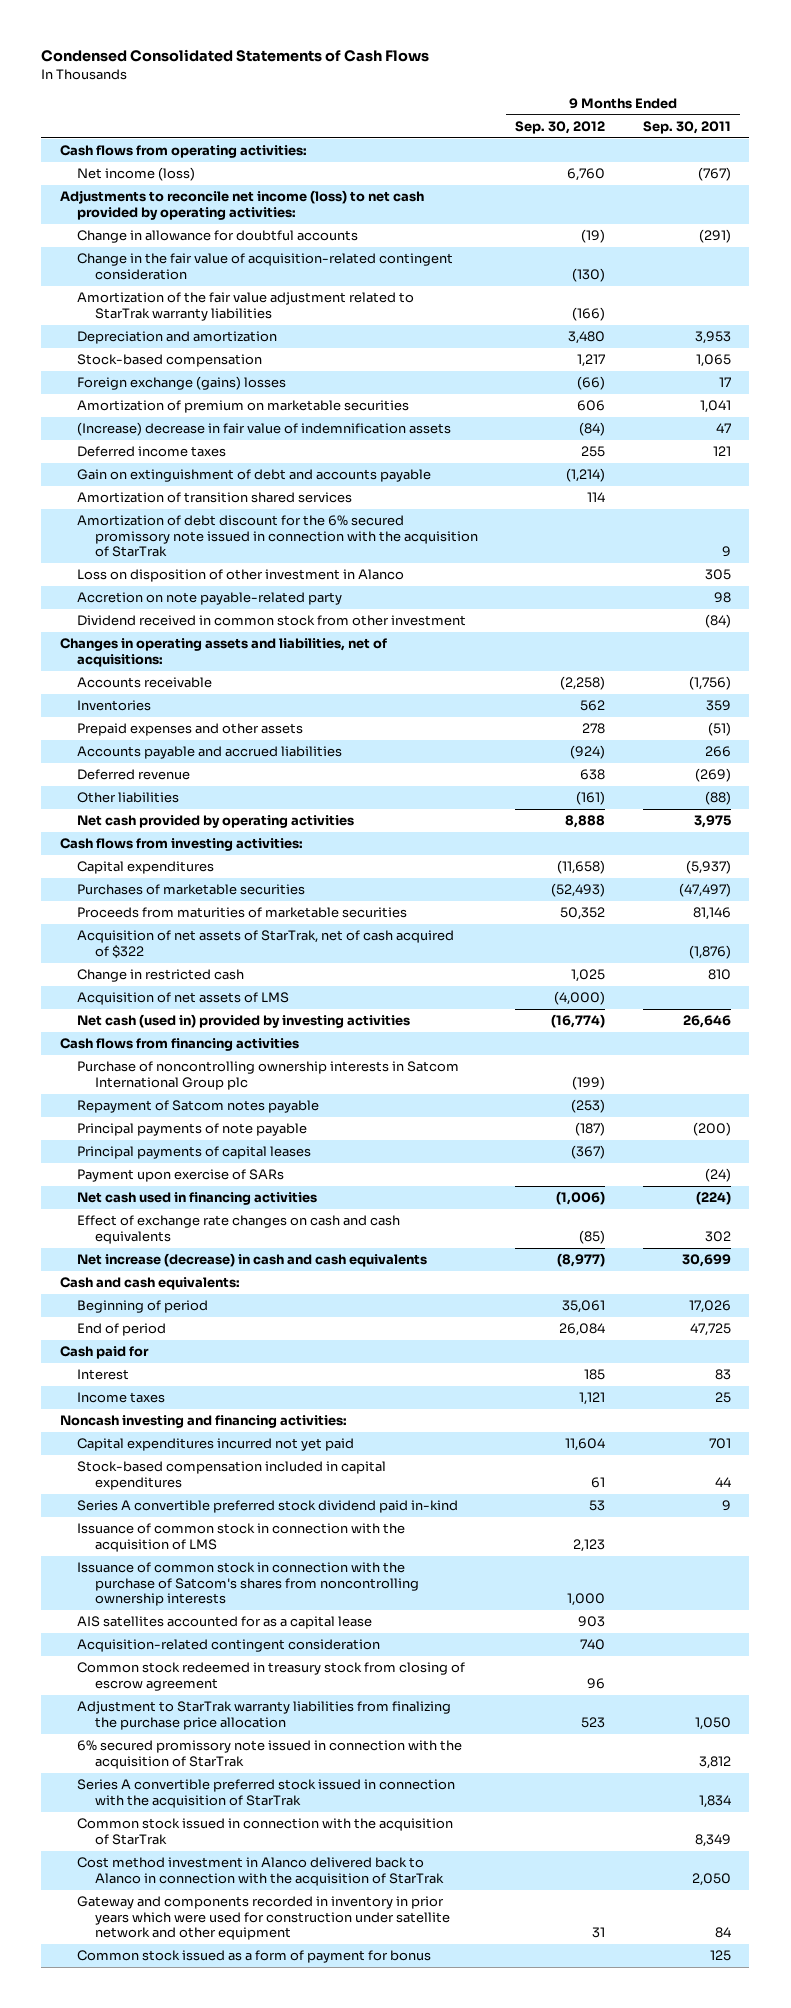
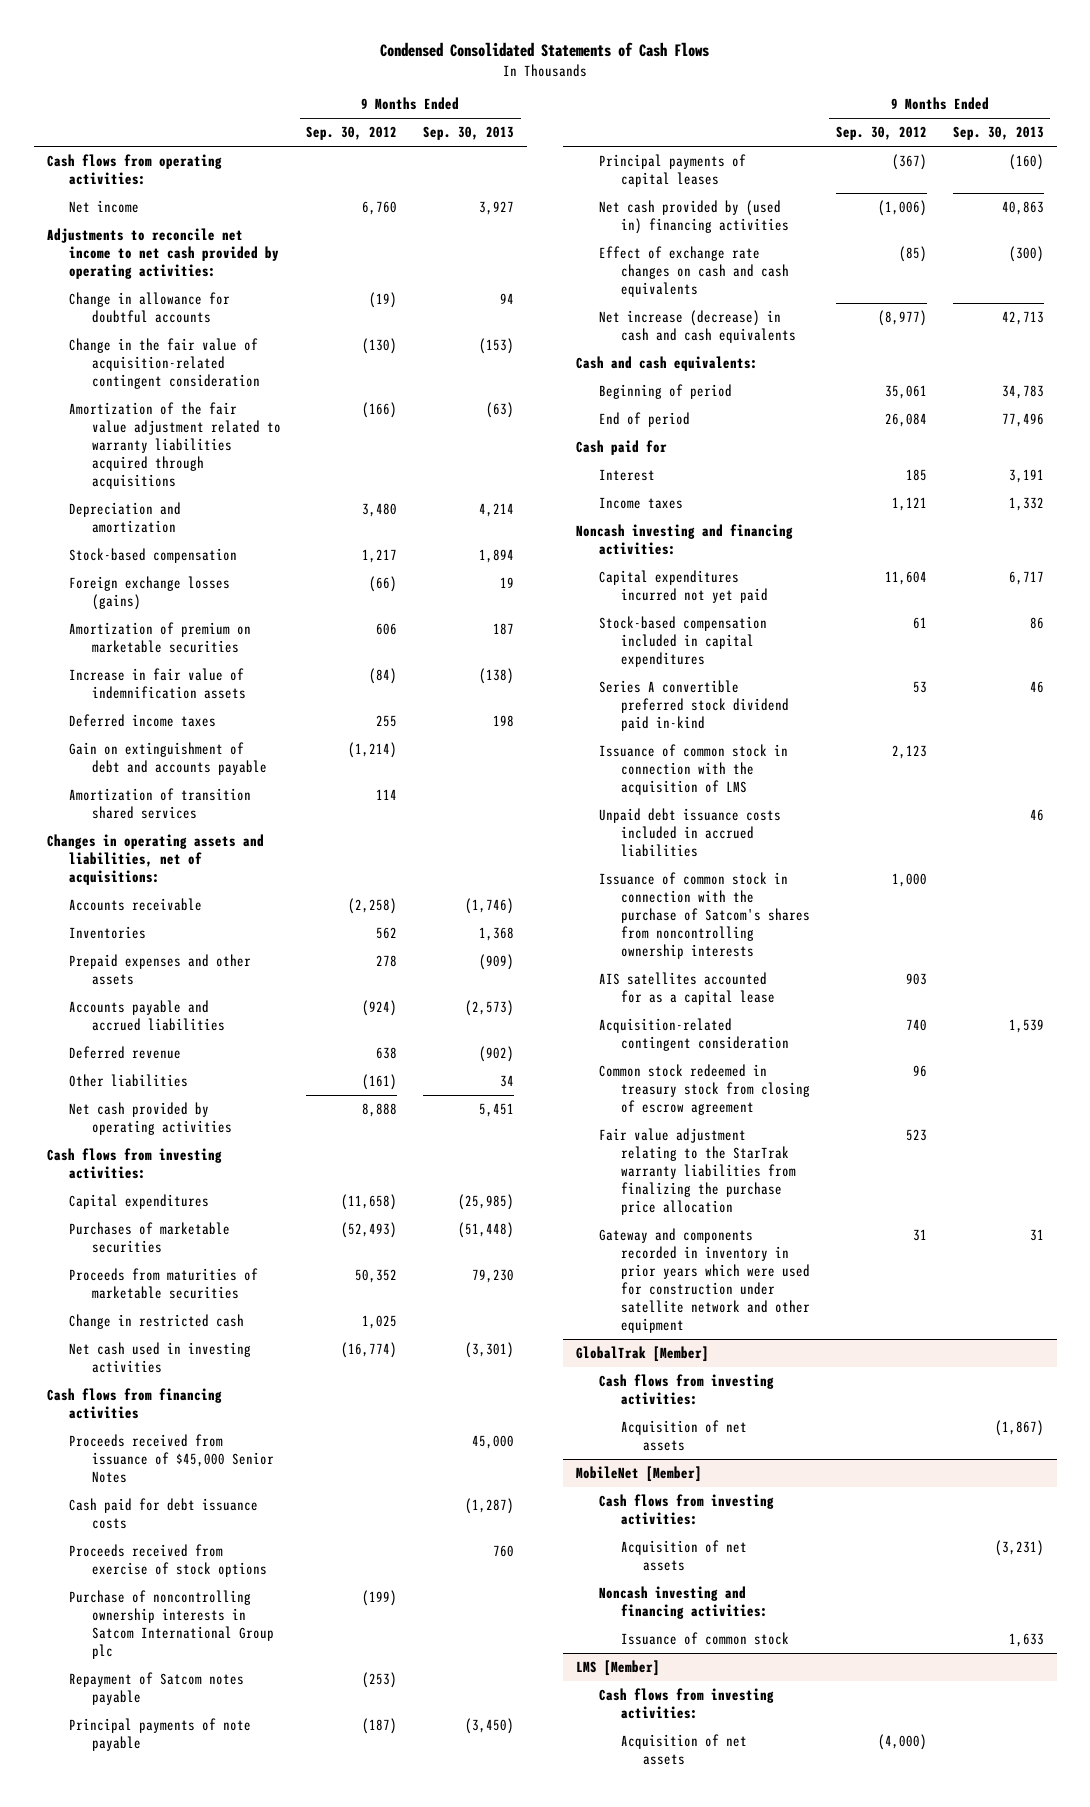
[642,120,731,134] Sep. 30, 2011 -> none
none -> [423,126,515,141] Sep. 30, 2013
[77,167,196,182] Net income (loss) -> [69,200,140,214] Net income
[60,190,425,220] Adjustments to reconcile net income (loss) to net cash provided by operating activities: -> [46,228,280,280] Adjustments to reconcile net income to net cash provided by operating activities:
[77,292,415,321] Amortization of the fair value adjustment related to StarTrak warranty liabilities -> [69,402,281,490] Amortization of the fair value adjustment related to warranty liabilities acquired through acquisitions
[77,376,287,391] Foreign exchange (gains) losses -> [69,576,231,611] Foreign exchange losses (gains)
[77,422,452,437] (Increase) decrease in fair value of indemnification assets -> [69,668,246,700] Increase in fair value of indemnification assets
[77,515,478,558] Amortization of debt discount for the 6% secured promissory note issued in connection with the acquisition of StarTrak -> none
[77,569,405,583] Loss on disposition of other investment in Alanco -> none
[77,592,343,606] Accretion on note payable-related party -> none
[77,615,467,627] Dividend received in common stock from other investment -> none
[77,930,455,958] Acquisition of net assets of StarTrak, net of cash acquired of $322 -> none
[77,992,290,1006] Acquisition of net assets of LMS -> none
[77,1014,411,1029] Net cash (used in) provided by investing activities -> [69,1342,252,1374] Net cash used in investing activities
none -> [69,1434,274,1484] Proceeds received from issuance of $45,000 Senior Notes
none -> [69,1498,259,1530] Cash paid for debt issuance costs
none -> [69,1544,267,1578] Proceeds received from exercise of stock options
[77,1169,285,1183] Payment upon exercise of SARs -> none
[77,1192,318,1206] Net cash used in financing activities -> [598,200,789,235] Net cash provided by (used in) financing activities
none -> [598,808,781,858] Unpaid debt issuance costs included in accrued liabilities
[77,1740,463,1769] 6% secured promissory note issued in connection with the acquisition of StarTrak -> none
[77,1779,456,1808] Series A convertible preferred stock issued in connection with the acquisition of StarTrak -> none
[77,1818,454,1845] Common stock issued in connection with the acquisition of StarTrak -> none
[77,1857,444,1886] Cost method investment in Alanco delivered back to Alanco in connection with the acquisition of StarTrak -> none
[77,1701,452,1730] Adjustment to StarTrak warranty liabilities from finalizing the purchase price allocation -> [598,1128,796,1216] Fair value adjustment relating to the StarTrak warranty liabilities from finalizing the purchase price allocation
[77,1950,432,1964] Common stock issued as a form of payment for bonus -> none
none -> [576,1346,710,1363] GlobalTrak [Member]
none -> [598,1374,774,1406] Cash flows from investing activities:
none -> [620,1420,747,1452] Acquisition of net assets
none -> [576,1466,703,1483] MobileNet [Member]
none -> [598,1494,774,1526] Cash flows from investing activities:
none -> [620,1540,747,1572] Acquisition of net assets
none -> [598,1586,768,1620] Noncash investing and financing activities:
none -> [620,1632,789,1646] Issuance of common stock
none -> [576,1660,661,1677] LMS [Member]
none -> [598,1688,774,1720] Cash flows from investing activities:
none -> [620,1734,747,1766] Acquisition of net assets

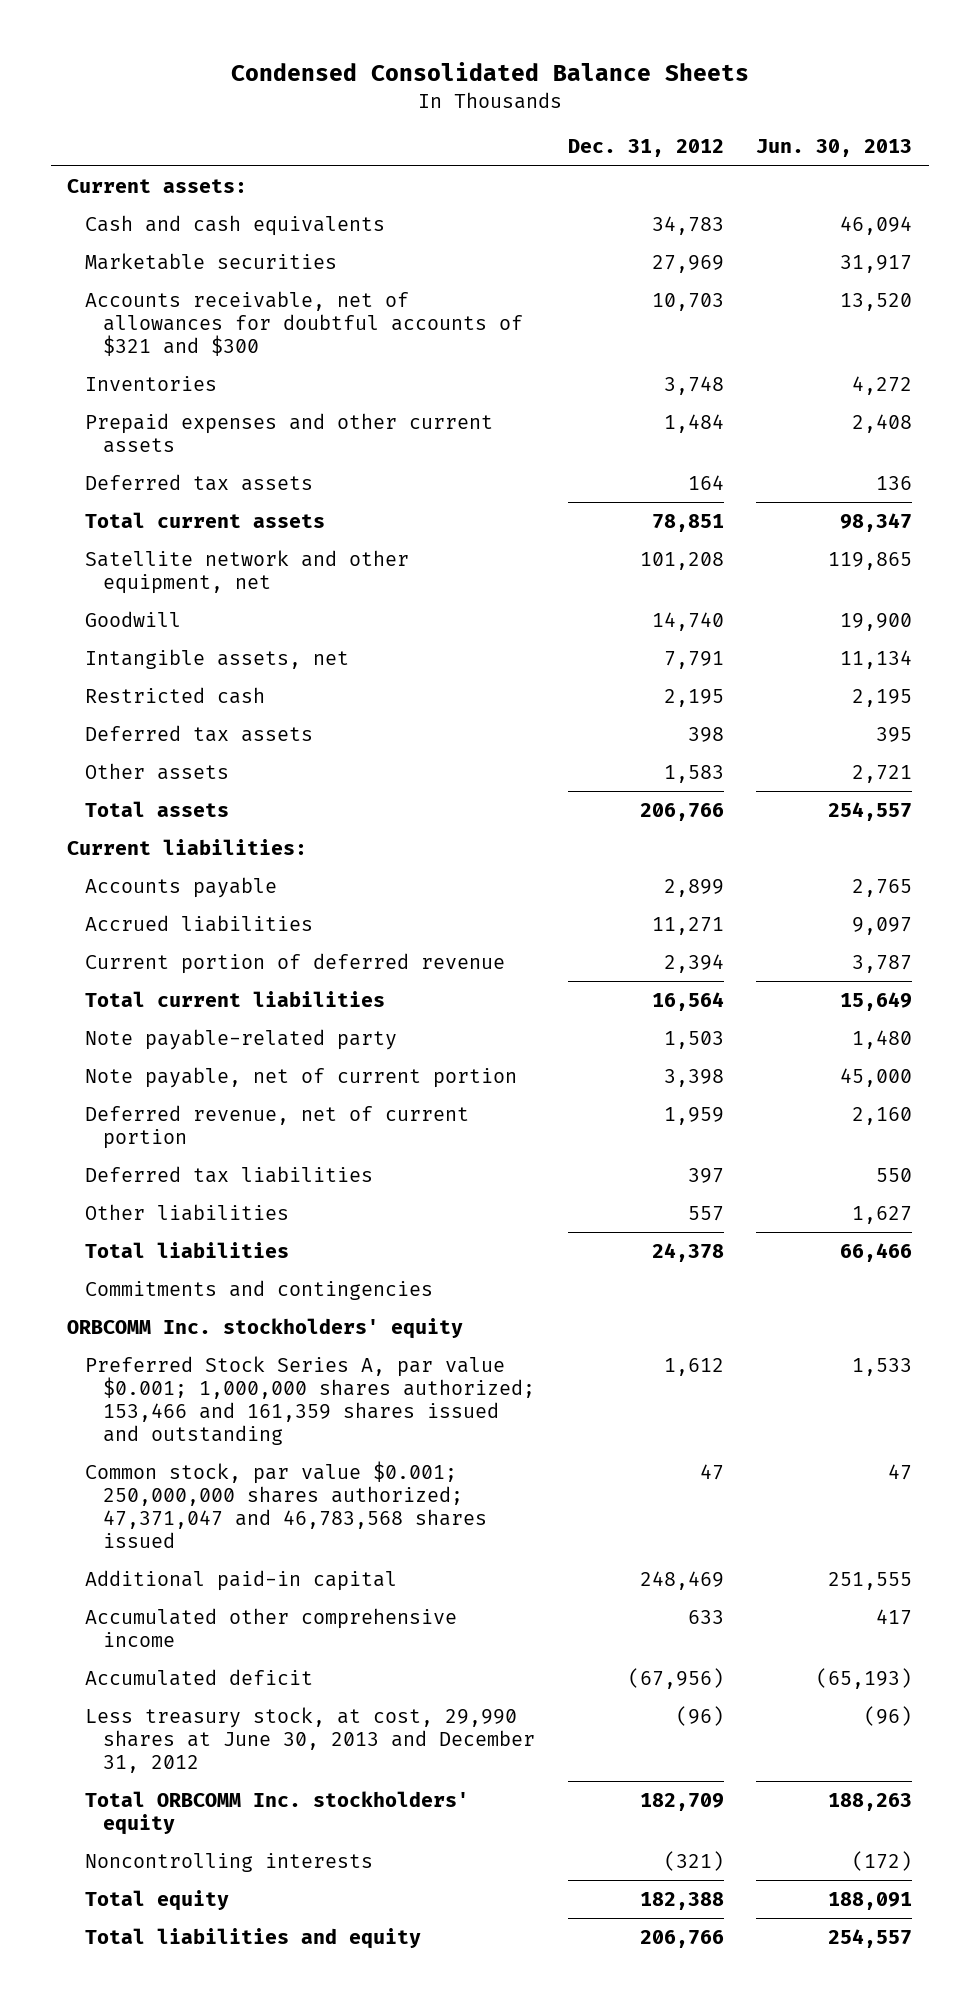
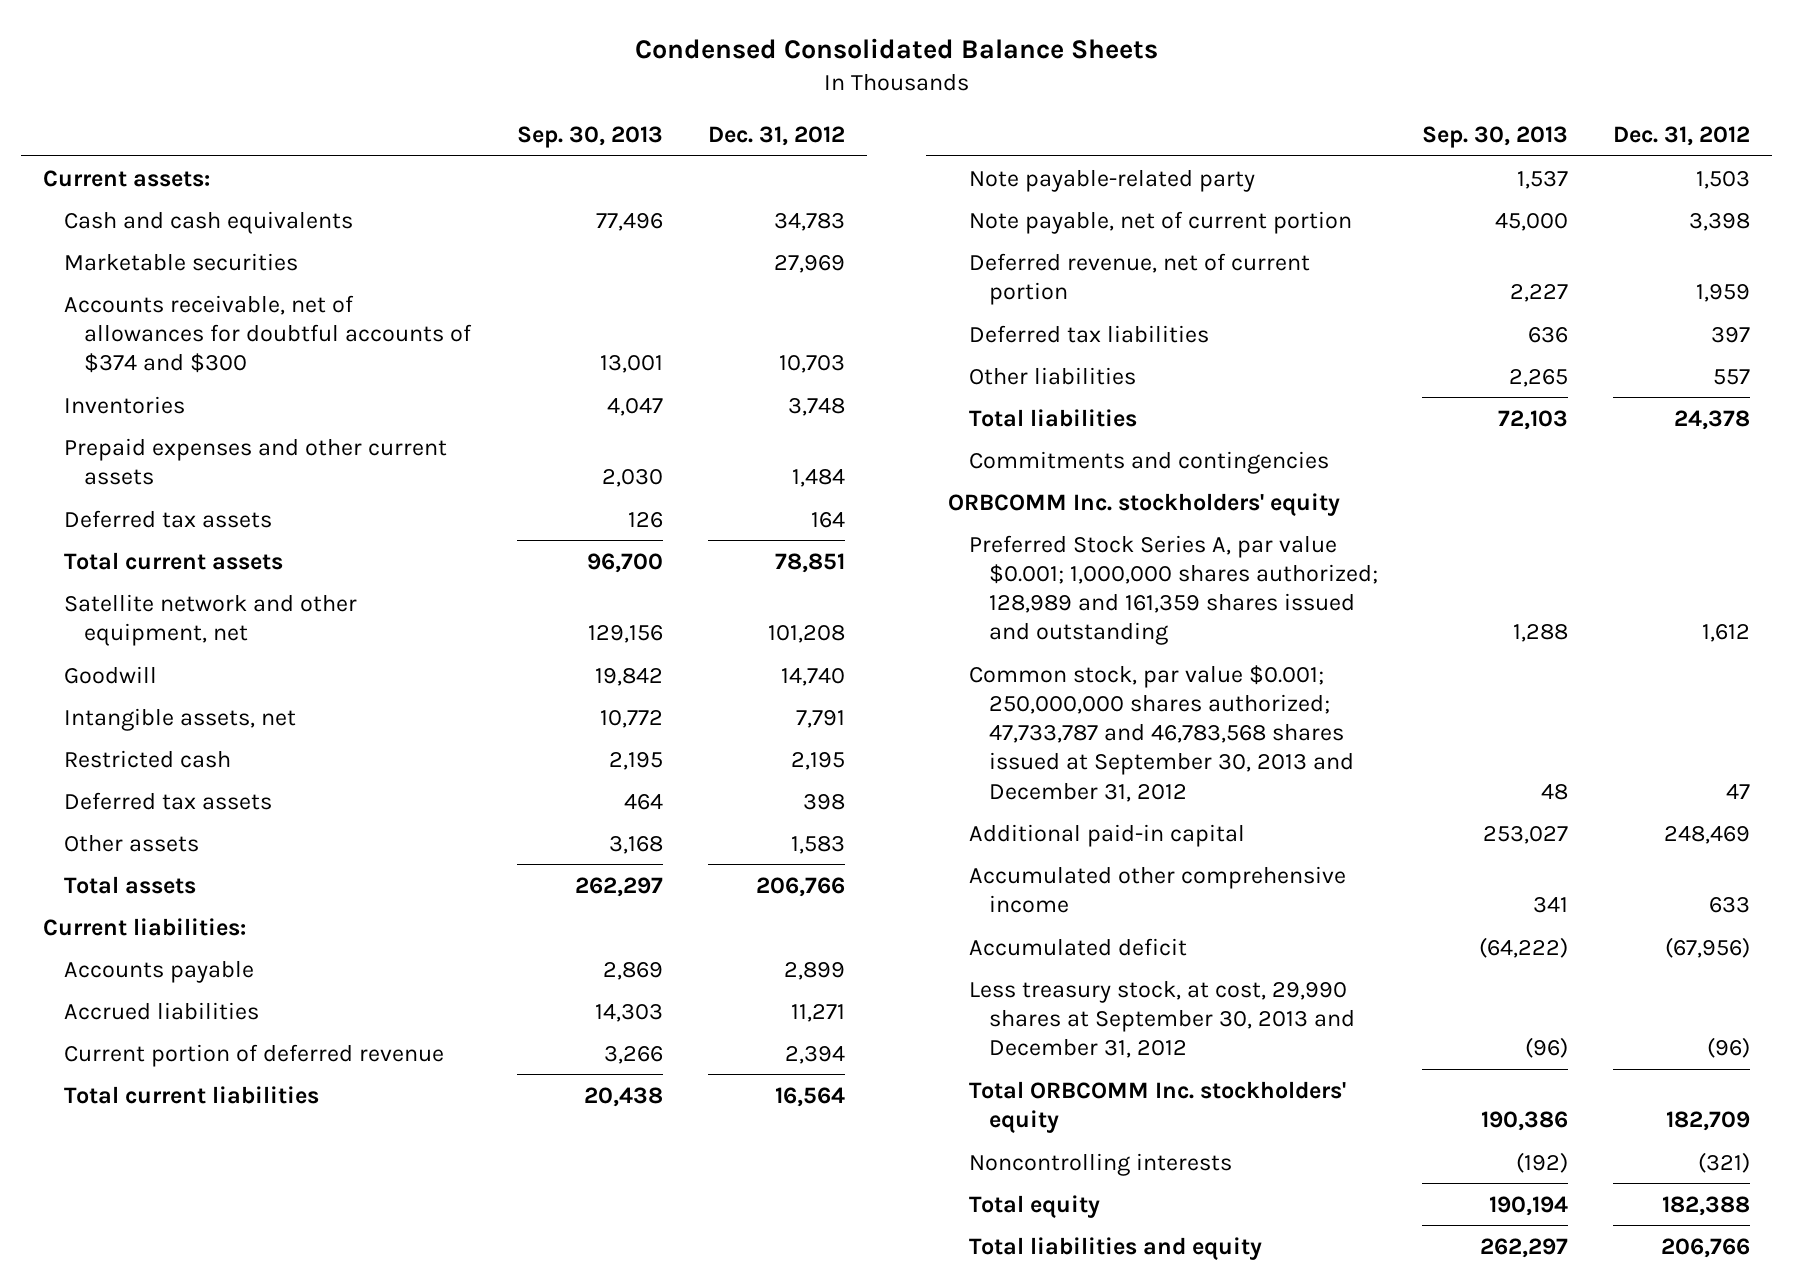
[756,139,913,158] Jun. 30, 2013 -> none
none -> [517,126,664,149] Sep. 30, 2013
[85,290,524,357] Accounts receivable, net of allowances for doubtful accounts of $321 and $300 -> [63,294,472,374] Accounts receivable, net of allowances for doubtful accounts of $374 and $300
[85,1355,536,1446] Preferred Stock Series A, par value $0.001; 1,000,000 shares authorized; 153,466 and 161,359 shares issued and outstanding -> [968,534,1378,646] Preferred Stock Series A, par value $0.001; 1,000,000 shares authorized; 128,989 and 161,359 shares issued and outstanding
[85,1460,488,1549] Common stock, par value $0.001; 250,000,000 shares authorized; 47,371,047 and 46,783,568 shares issued -> [968,664,1354,802] Common stock, par value $0.001; 250,000,000 shares authorized; 47,733,787 and 46,783,568 shares issued at September 30, 2013 and December 31, 2012
[85,1706,536,1774] Less treasury stock, at cost, 29,990 shares at June 30, 2013 and December 31, 2012 -> [968,979,1355,1059] Less treasury stock, at cost, 29,990 shares at September 30, 2013 and December 31, 2012

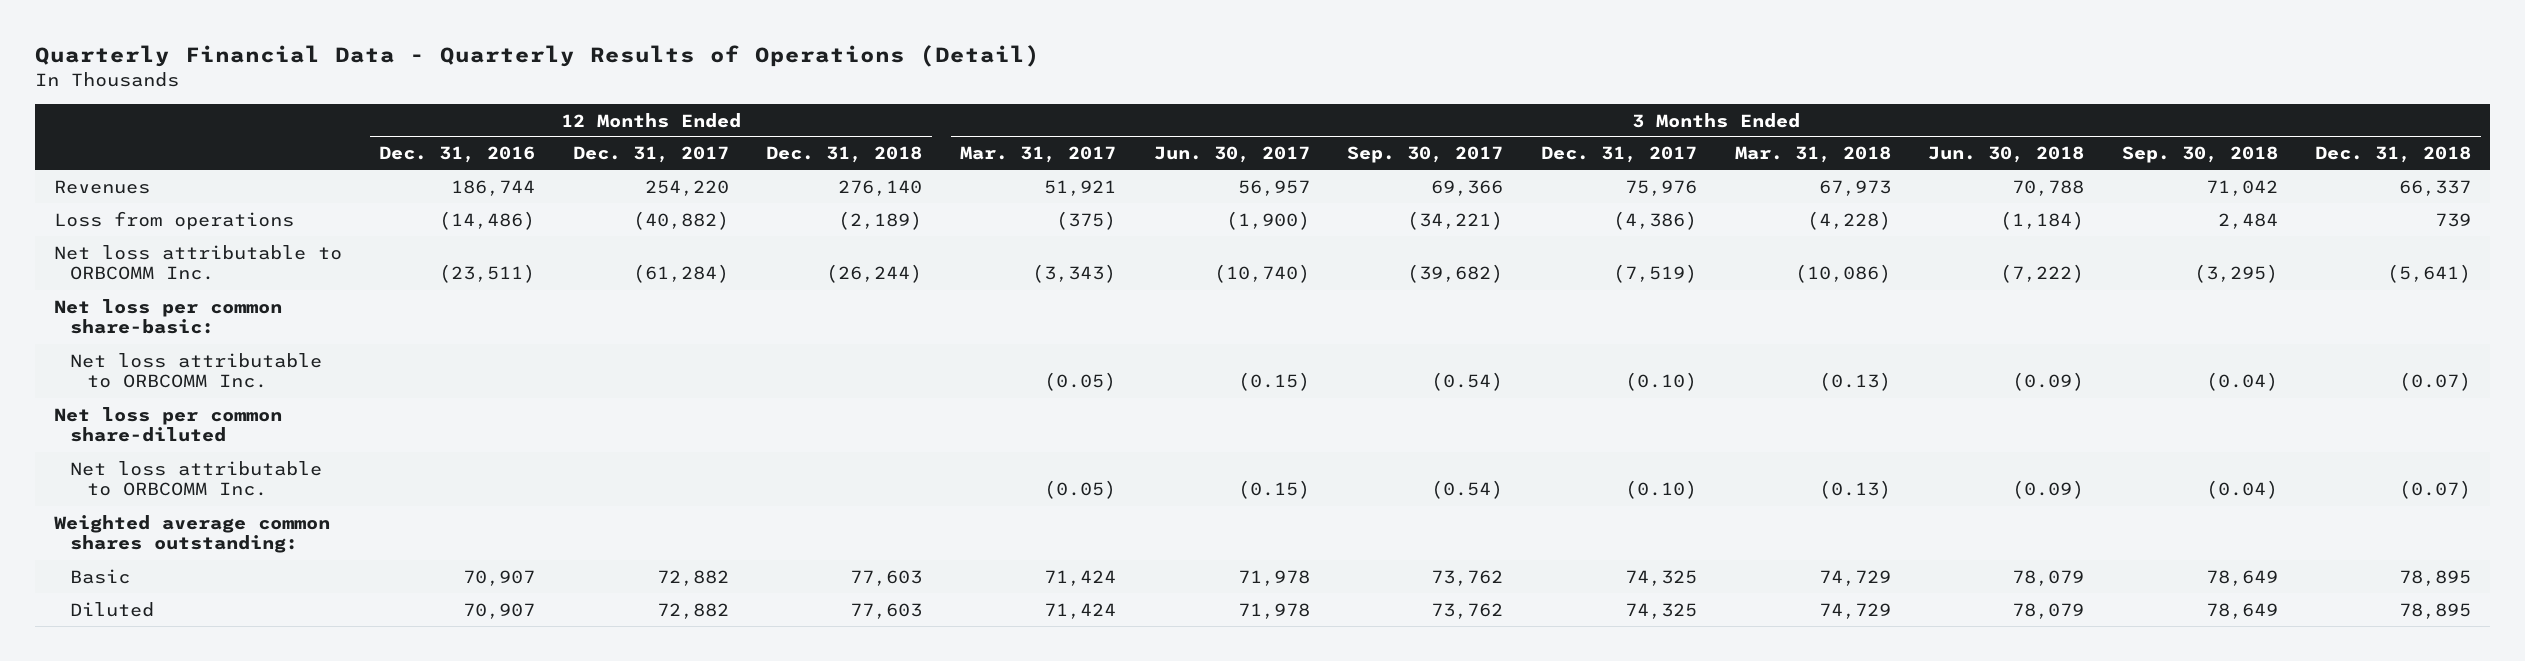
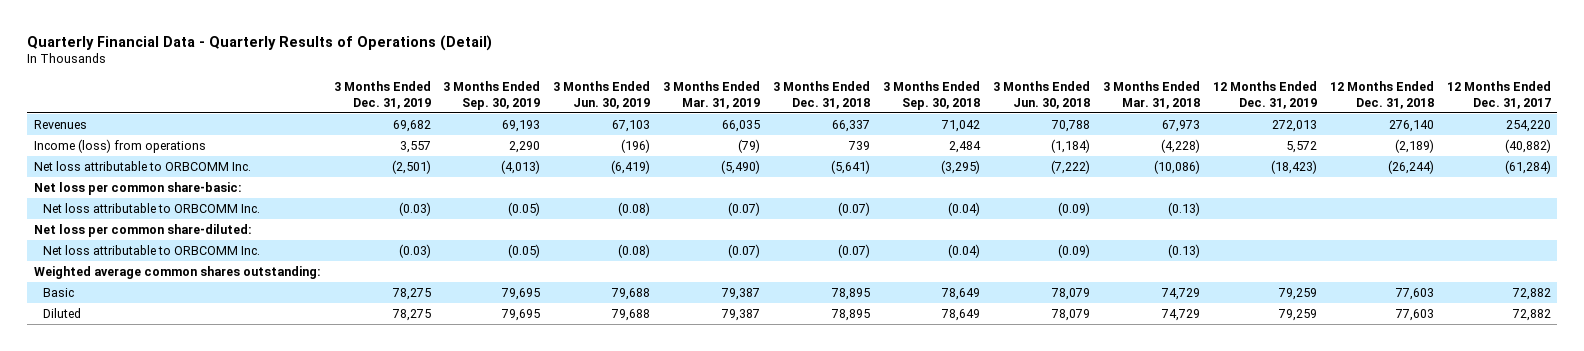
[379,146,536,164] Dec. 31, 2016 -> none
[960,146,1117,164] Mar. 31, 2017 -> none
[1153,146,1310,164] Jun. 30, 2017 -> none
[1347,146,1504,164] Sep. 30, 2017 -> none
[1540,146,1697,164] Dec. 31, 2017 -> none
none -> [333,80,431,109] 3 Months Ended Dec. 31, 2019
none -> [443,80,541,110] 3 Months Ended Sep. 30, 2019
none -> [553,80,651,109] 3 Months Ended Jun. 30, 2019
none -> [663,80,761,109] 3 Months Ended Mar. 31, 2019
none -> [1212,80,1317,109] 12 Months Ended Dec. 31, 2019
[53,210,294,230] Loss from operations -> [33,138,206,153] Income (loss) from operations
[53,406,282,443] Net loss per common share-diluted -> [33,223,252,237] Net loss per common share-diluted:

